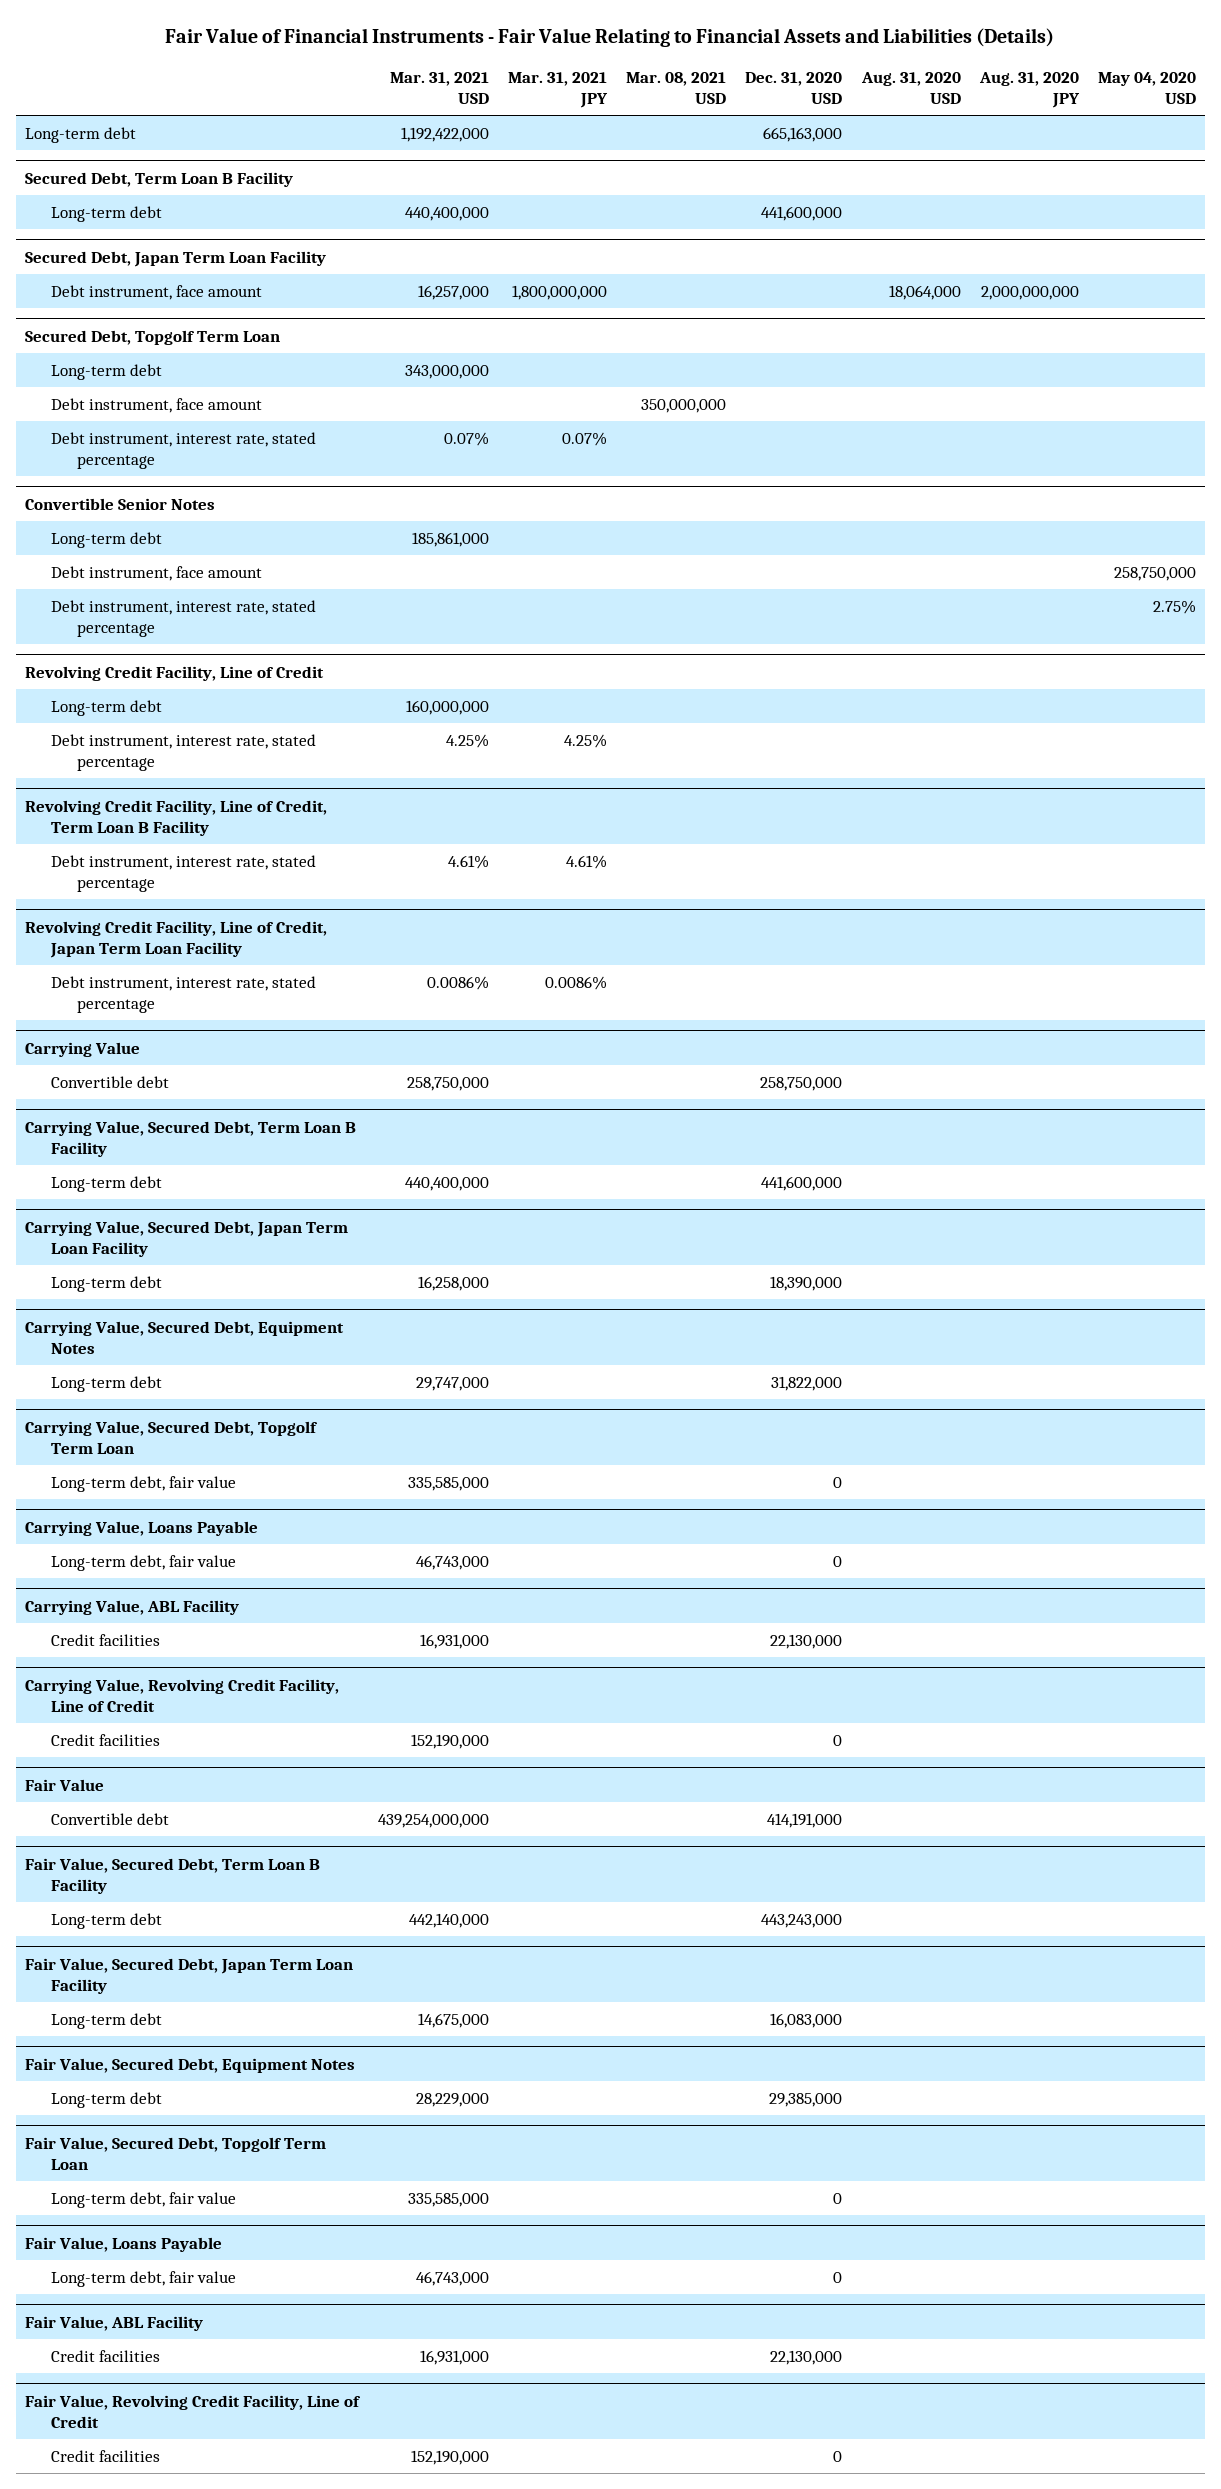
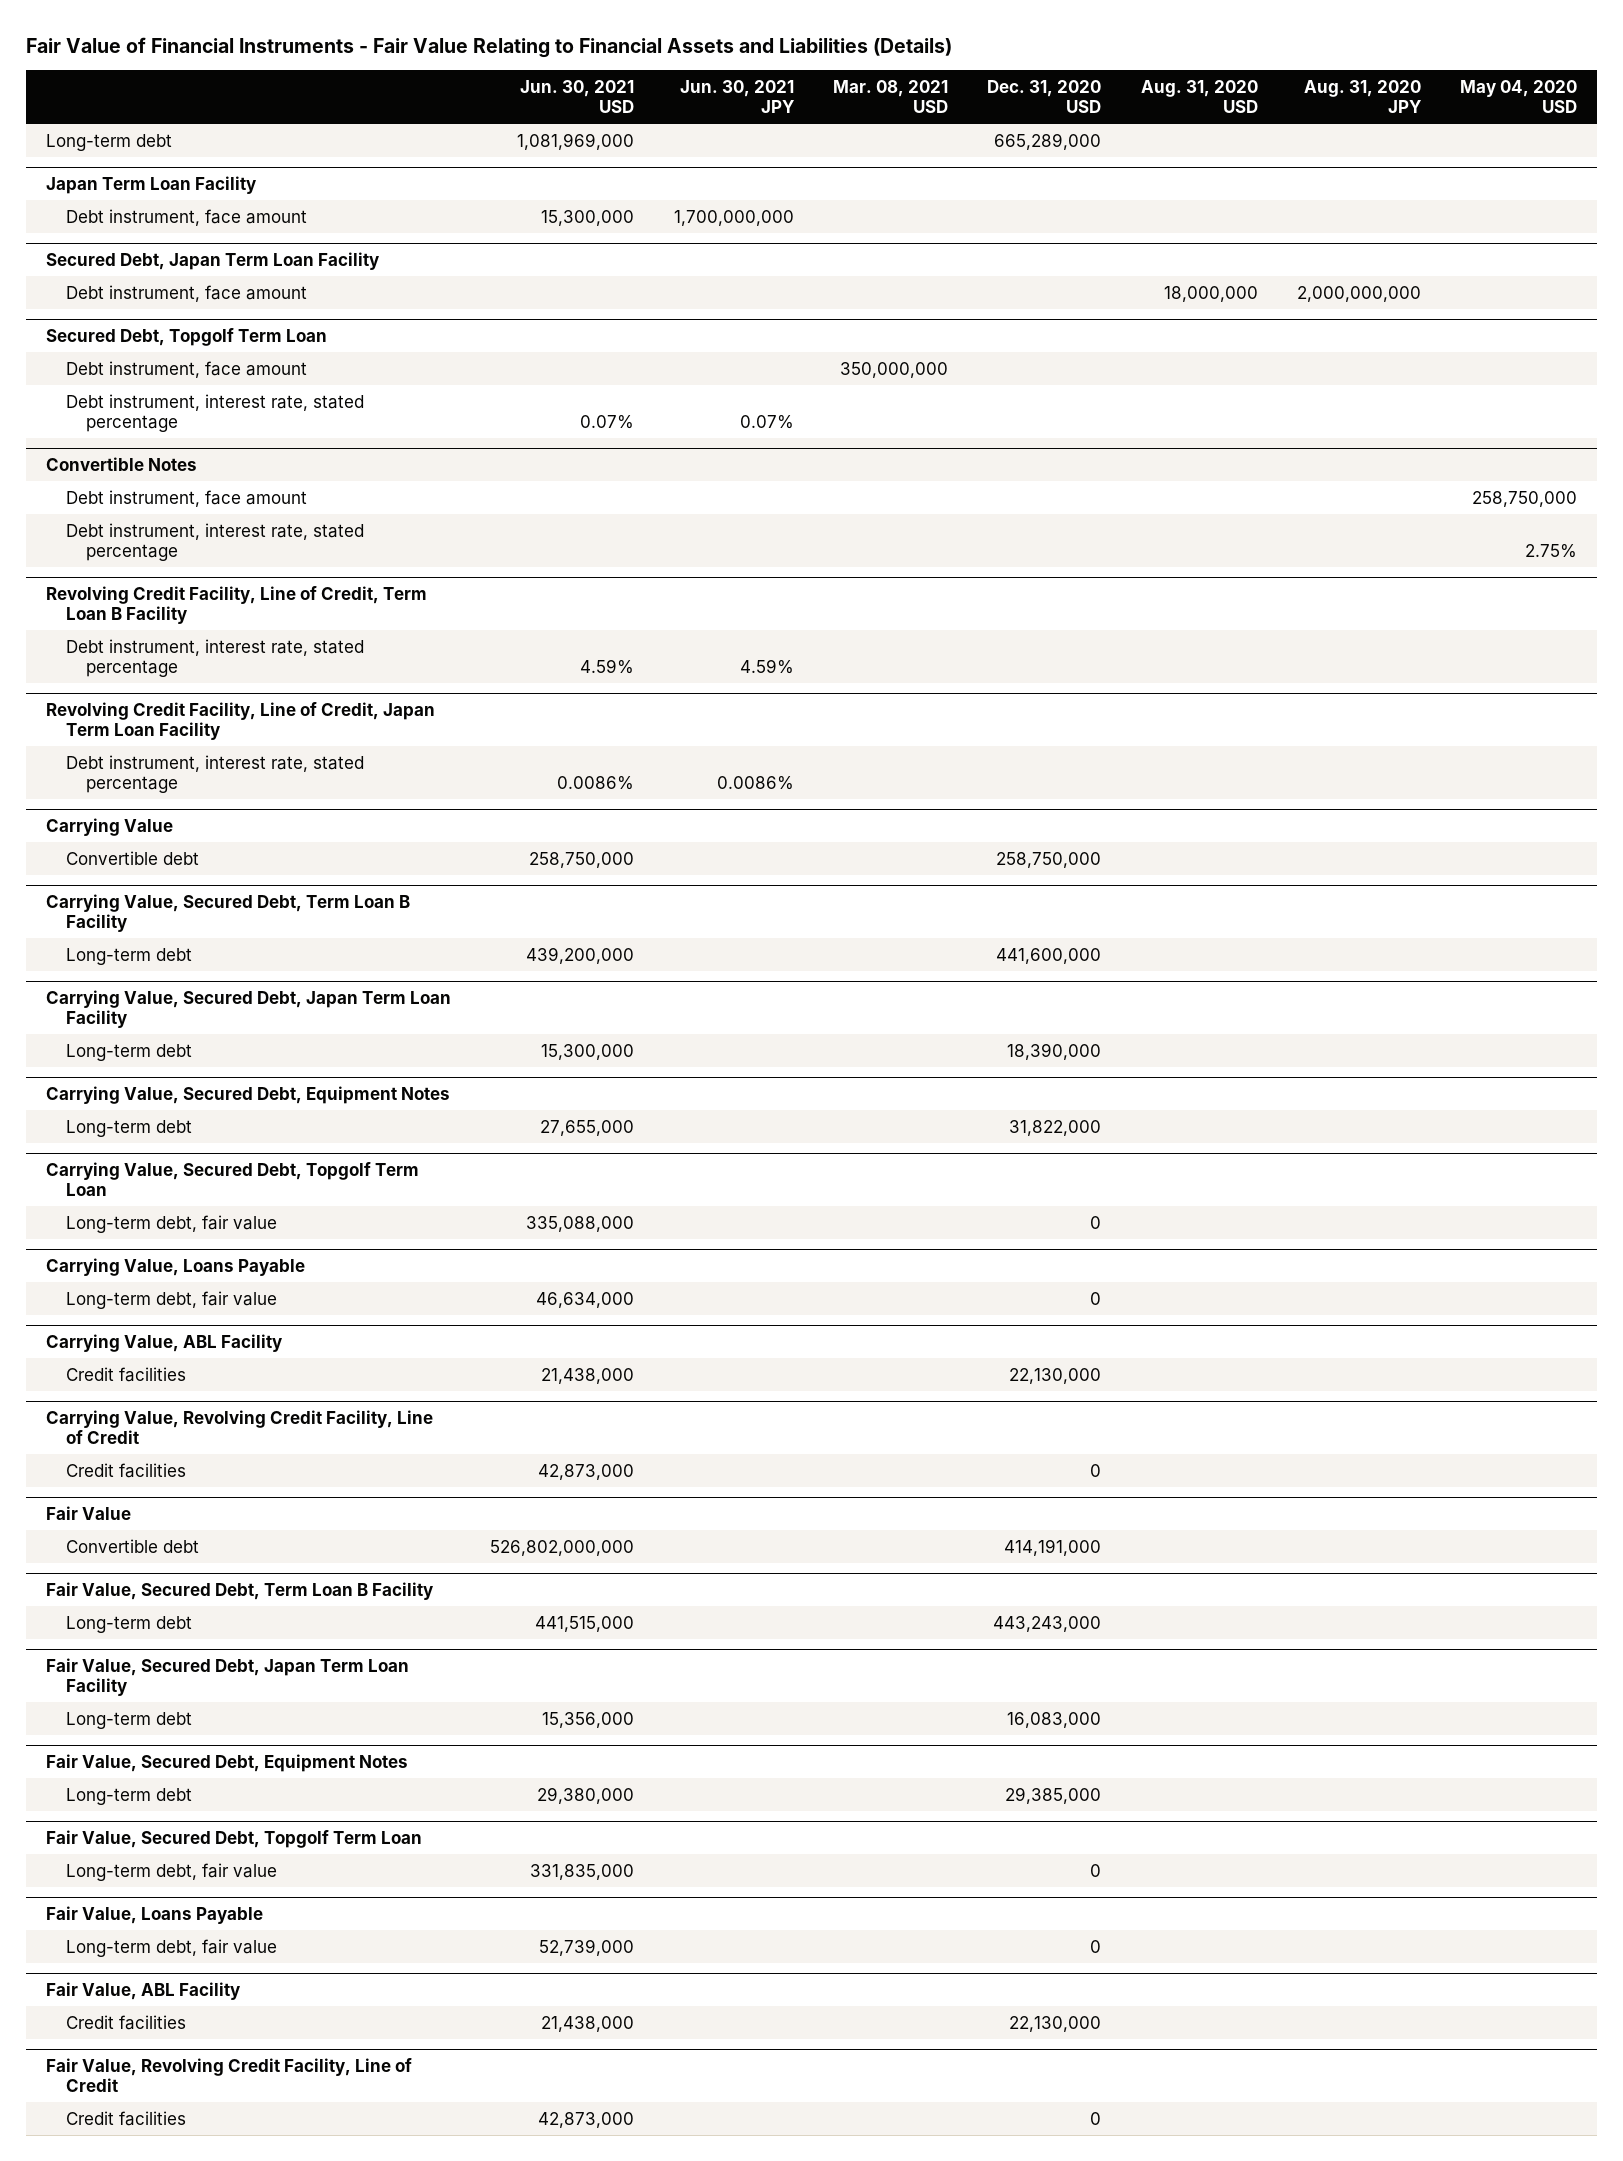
[390,71,490,104] Mar. 31, 2021 USD -> none
[508,71,609,108] Mar. 31, 2021 JPY -> none
none -> [520,79,635,114] Jun. 30, 2021 USD
none -> [679,79,795,114] Jun. 30, 2021 JPY
[25,171,294,187] Secured Debt, Term Loan B Facility -> none
[51,206,163,223] Long-term debt -> none
[763,127,843,143] 665,163,000 -> [994,132,1102,150] 665,289,000
none -> [45,175,256,194] Japan Term Loan Facility
none -> [66,208,308,226] Debt instrument, face amount
[888,285,961,301] 18,064,000 -> [1163,285,1258,302] 18,000,000
[51,364,163,381] Long-term debt -> none
[51,532,163,549] Long-term debt -> none
[25,497,216,510] Convertible Senior Notes -> [45,456,197,471] Convertible Notes
[25,665,325,681] Revolving Credit Facility, Line of Credit -> none
[51,700,163,717] Long-term debt -> none
[51,734,317,772] Debt instrument, interest rate, stated percentage -> none

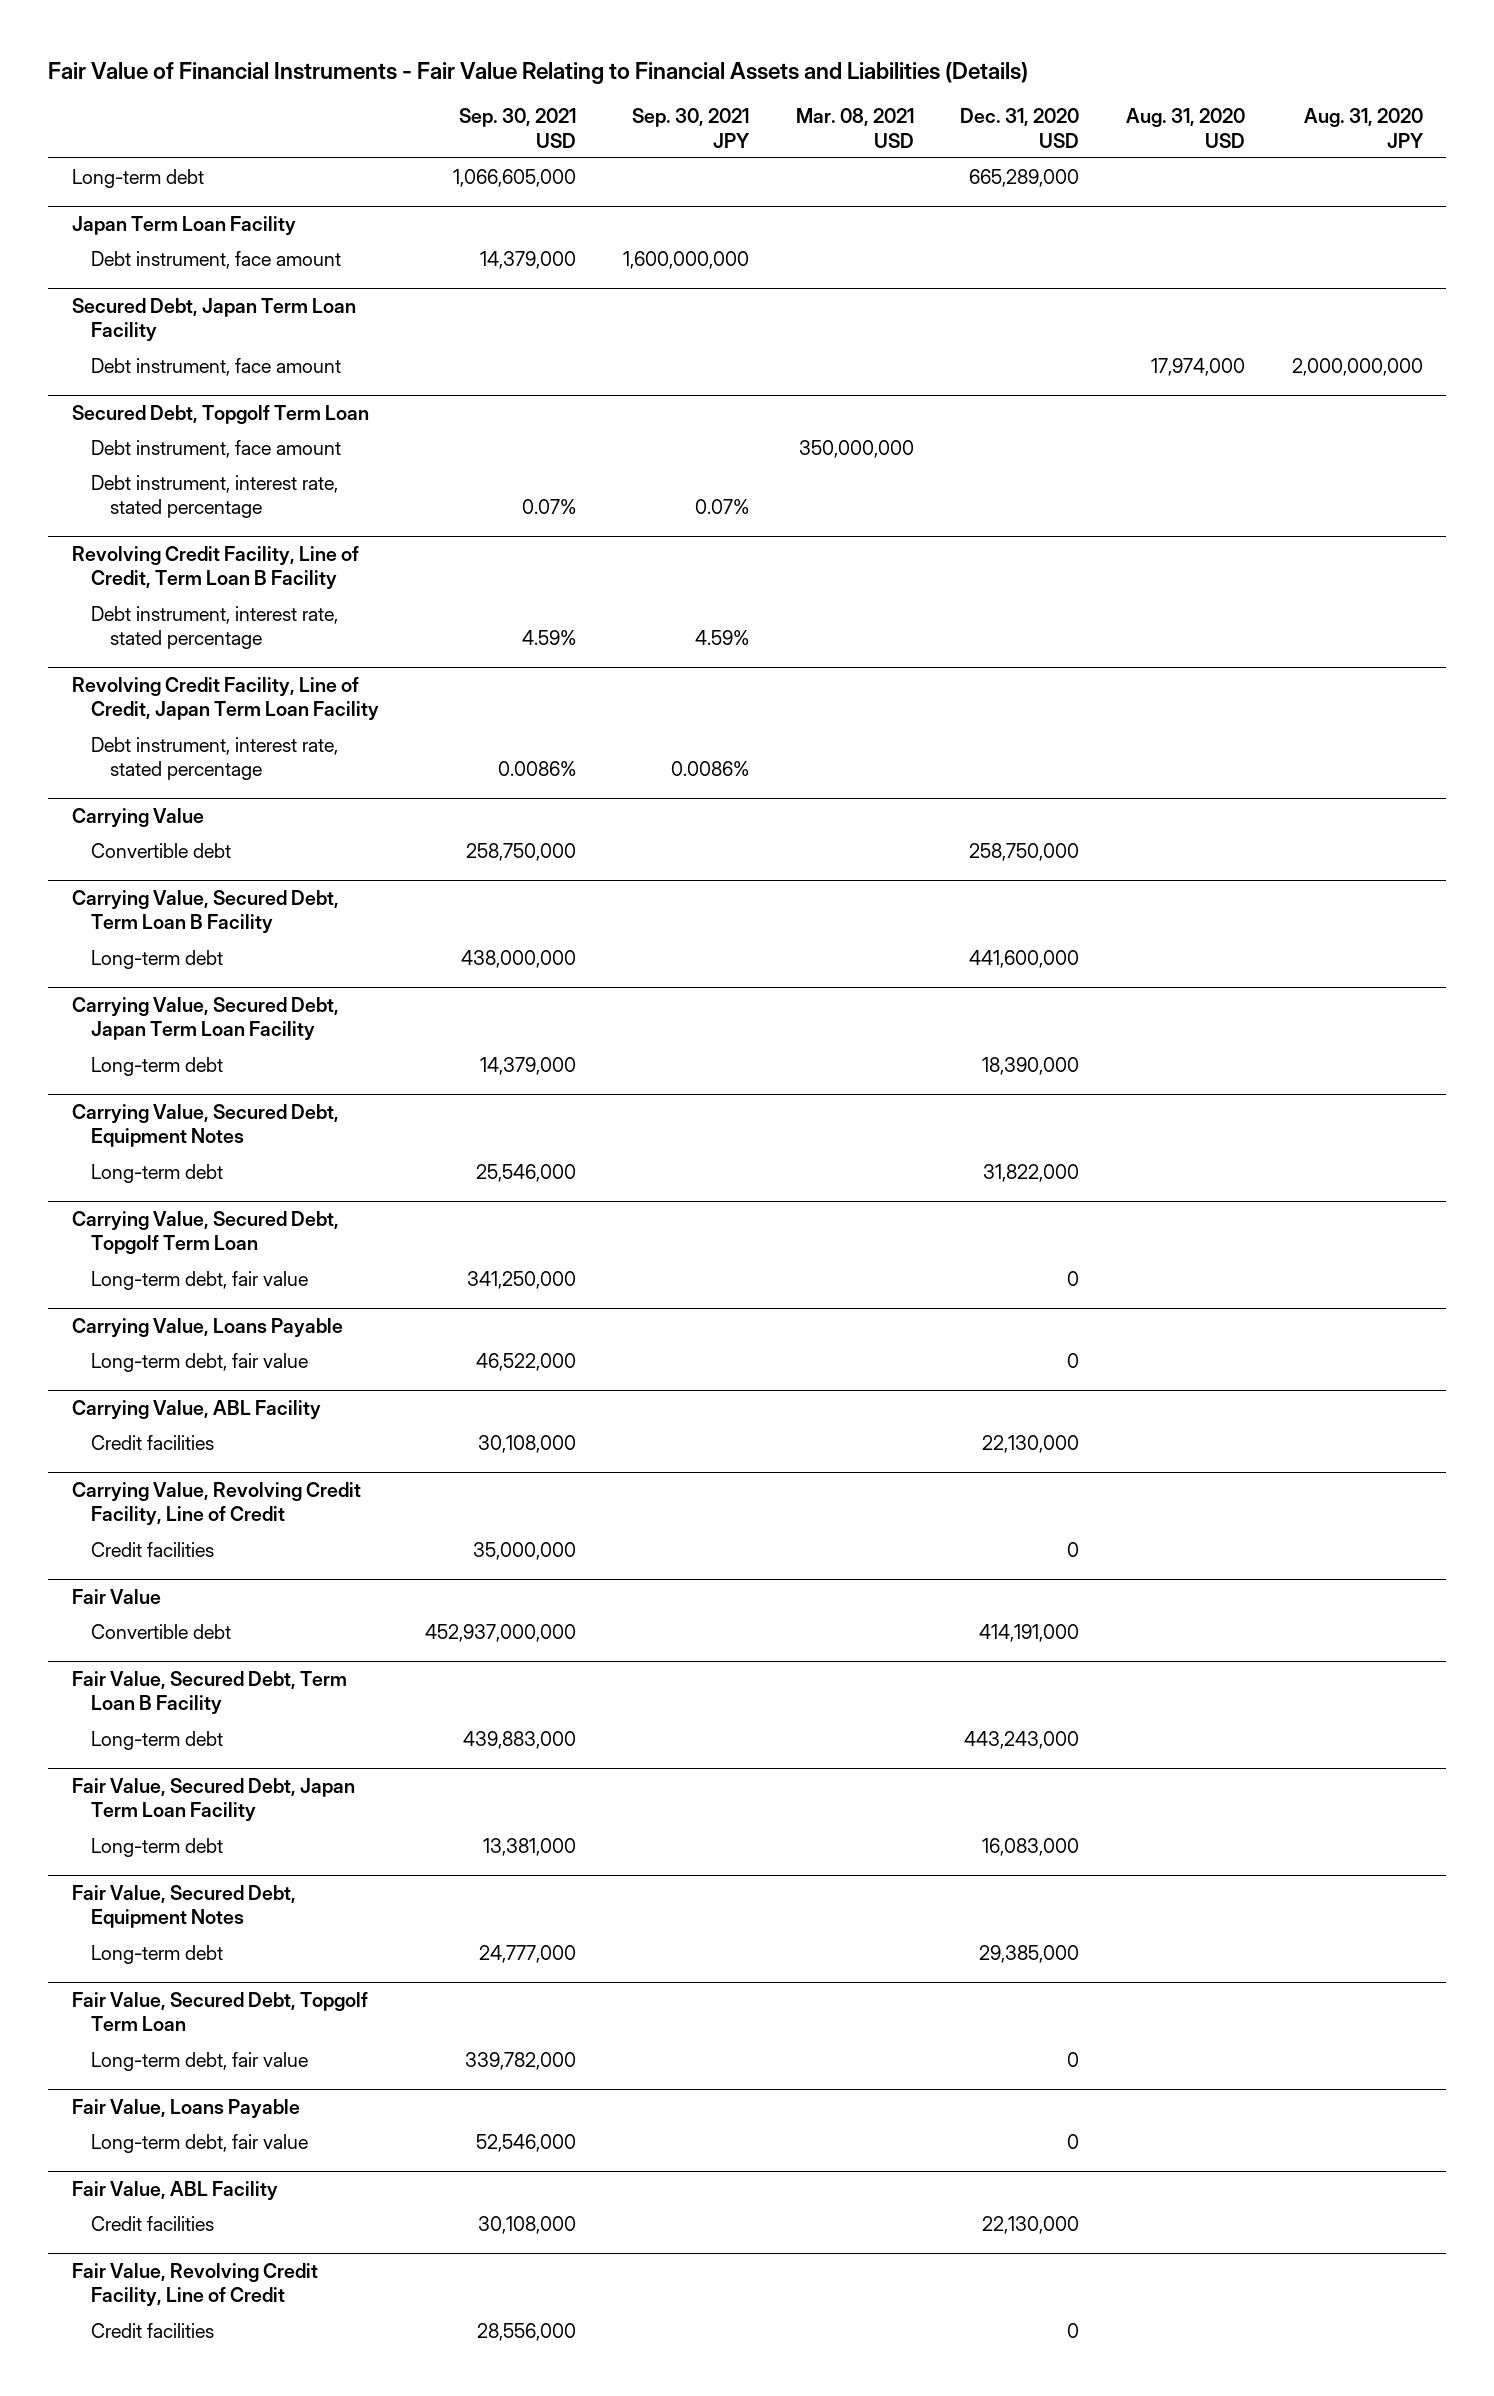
[520,79,635,114] Jun. 30, 2021 USD -> none
[679,79,795,114] Jun. 30, 2021 JPY -> none
[1460,79,1578,114] May 04, 2020 USD -> none
none -> [459,107,577,148] Sep. 30, 2021 USD
none -> [631,107,750,148] Sep. 30, 2021 JPY
[1163,285,1258,302] 18,000,000 -> [1150,357,1245,376] 17,974,000
[45,456,197,471] Convertible Notes -> none
[66,489,308,507] Debt instrument, face amount -> none
[66,522,365,562] Debt instrument, interest rate, stated percentage -> none

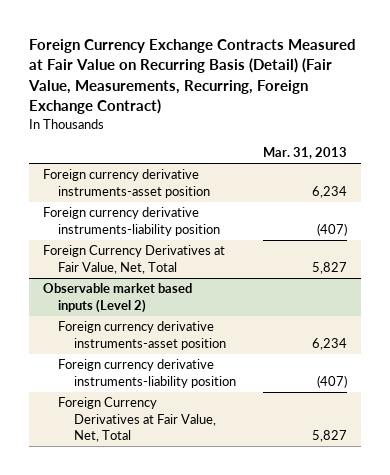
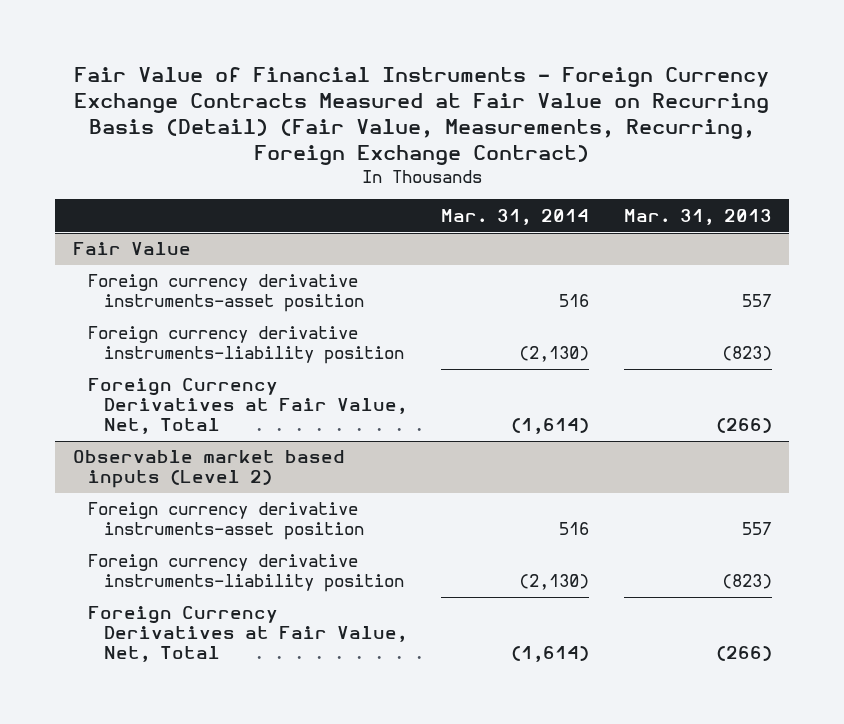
[28,38,357,114] Foreign Currency Exchange Contracts Measured at Fair Value on Recurring Basis (Detail) (Fair Value, Measurements, Recurring, Foreign Exchange Contract) -> [74,66,770,165] Fair Value of Financial Instruments - Foreign Currency Exchange Contracts Measured at Fair Value on Recurring Basis (Detail) (Fair Value, Measurements, Recurring, Foreign Exchange Contract)
none -> [441,208,590,225] Mar. 31, 2014
none -> [72,242,191,256] Fair Value
[312,185,348,198] 6,234 -> [741,294,772,308] 557
[317,222,348,236] (407) -> [721,346,772,362] (823)
[312,261,348,274] 5,827 -> [715,417,772,433] (266)
[312,337,348,350] 6,234 -> [741,522,772,536] 557
[317,374,348,388] (407) -> [721,574,772,590] (823)
[312,429,348,442] 5,827 -> [715,645,772,661] (266)

